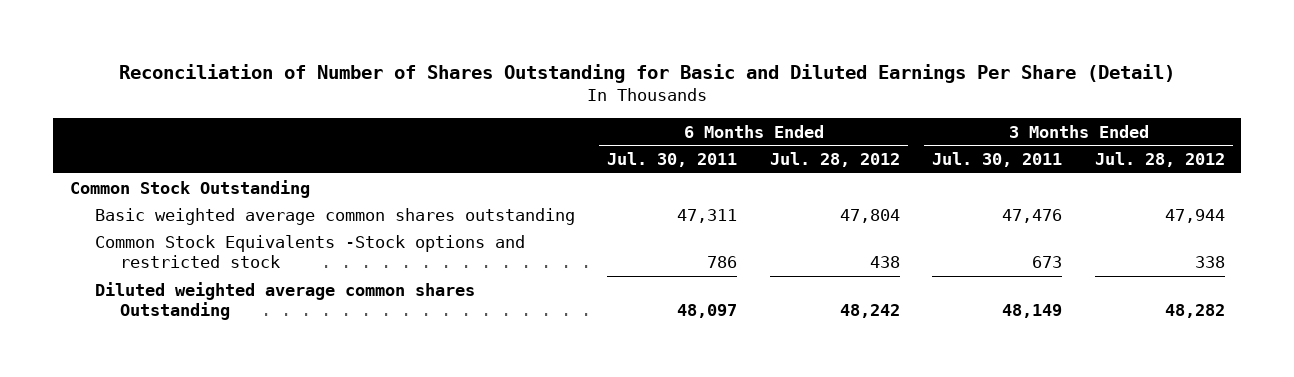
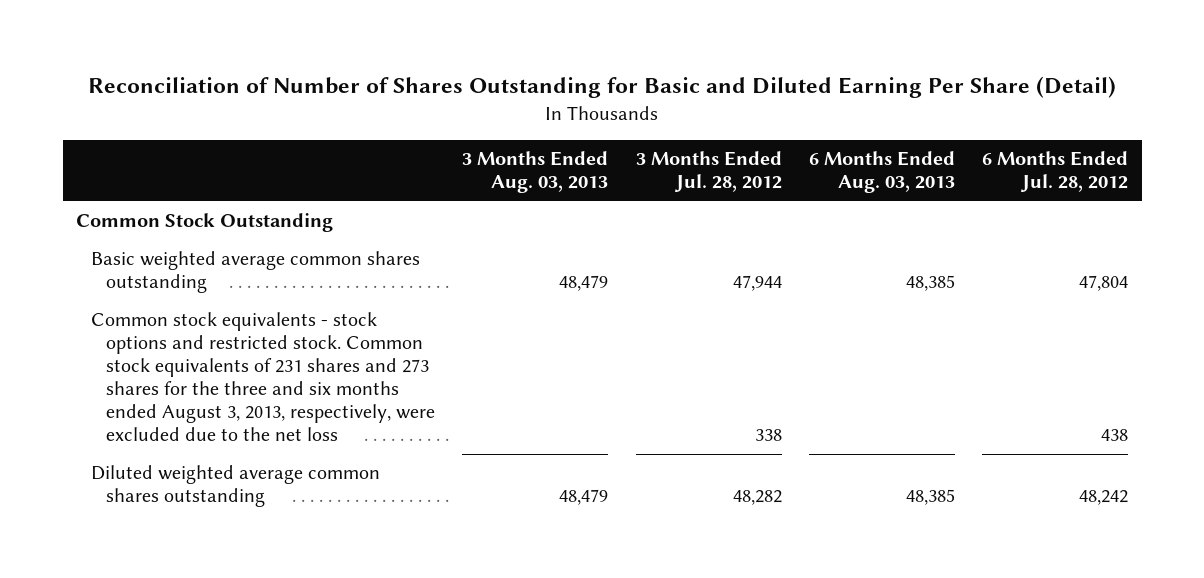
[119,64,1176,84] Reconciliation of Number of Shares Outstanding for Basic and Diluted Earnings Per Share (Detail) -> [88,76,1117,99] Reconciliation of Number of Shares Outstanding for Basic and Diluted Earning Per Share (Detail)
[607,151,738,167] Jul. 30, 2011 -> none
[932,151,1063,167] Jul. 30, 2011 -> none
none -> [462,151,609,194] 3 Months Ended Aug. 03, 2013
none -> [808,151,955,194] 6 Months Ended Aug. 03, 2013
[94,234,525,269] Common Stock Equivalents -Stock options and restricted stock -> [91,312,436,442] Common stock equivalents - stock options and restricted stock. Common stock equivalents of 231 shares and 273 shares for the three and six months ended August 3, 2013, respectively, were excluded due to the net loss
[94,281,475,321] Diluted weighted average common shares Outstanding -> [91,465,381,508] Diluted weighted average common shares outstanding

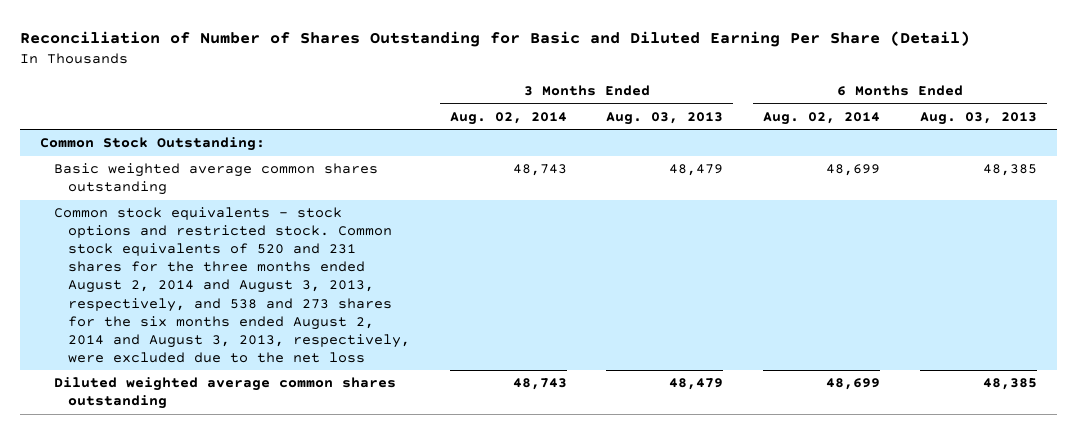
[635,151,782,193] 3 Months Ended Jul. 28, 2012 -> none
[981,151,1128,193] 6 Months Ended Jul. 28, 2012 -> none
none -> [449,111,567,125] Aug. 02, 2014
none -> [763,111,881,125] Aug. 02, 2014
[76,213,334,233] Common Stock Outstanding -> [39,137,265,152] Common Stock Outstanding:
[91,312,436,442] Common stock equivalents - stock options and restricted stock. Common stock equivalents of 231 shares and 273 shares for the three and six months ended August 3, 2013, respectively, were excluded due to the net loss -> [53,207,411,363] Common stock equivalents - stock options and restricted stock. Common stock equivalents of 520 and 231 shares for the three months ended August 2, 2014 and August 3, 2013, respectively, and 538 and 273 shares for the six months ended August 2, 2014 and August 3, 2013, respectively, were excluded due to the net loss

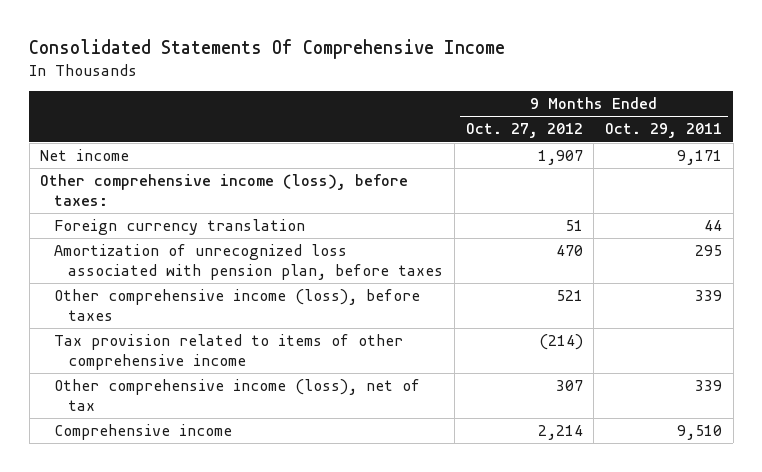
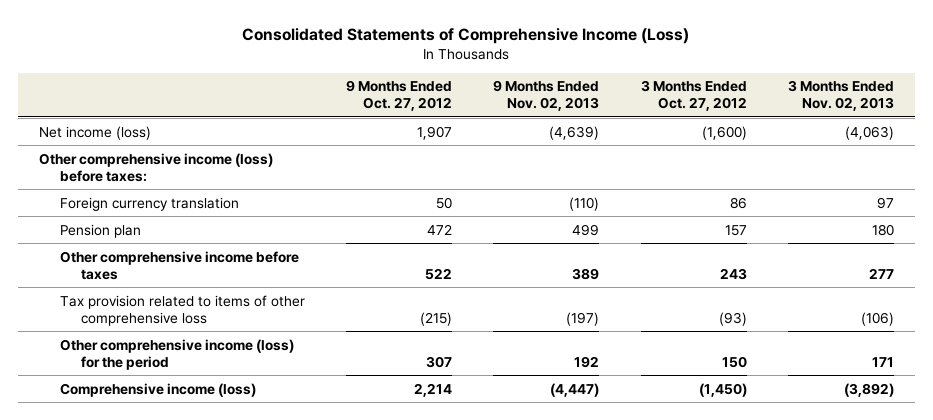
[29,39,506,60] Consolidated Statements Of Comprehensive Income -> [242,27,690,44] Consolidated Statements of Comprehensive Income (Loss)
[604,123,722,139] Oct. 29, 2011 -> none
none -> [493,80,600,112] 9 Months Ended Nov. 02, 2013
none -> [640,80,747,112] 3 Months Ended Oct. 27, 2012
none -> [788,80,895,112] 3 Months Ended Nov. 02, 2013
[54,244,444,280] Amortization of unrecognized loss associated with pension plan, before taxes -> none
[40,149,130,162] Net income -> [38,125,151,140] Net income (loss)
[40,174,409,206] Other comprehensive income (loss), before taxes: -> [38,152,273,182] Other comprehensive income (loss) before taxes:
[564,220,583,232] 51 -> [436,196,453,209] 50
none -> [59,223,141,238] Pension plan
[54,289,421,321] Other comprehensive income (loss), before taxes -> [59,250,299,280] Other comprehensive income before taxes
[555,290,583,302] 521 -> [425,267,453,280] 522
[54,334,404,370] Tax provision related to items of other comprehensive income -> [59,294,305,326] Tax provision related to items of other comprehensive loss
[538,334,583,351] (214) -> [420,311,453,326] (215)
[54,379,421,411] Other comprehensive income (loss), net of tax -> [59,338,294,370] Other comprehensive income (loss) for the period
[54,424,233,441] Comprehensive income -> [59,382,256,397] Comprehensive income (loss)

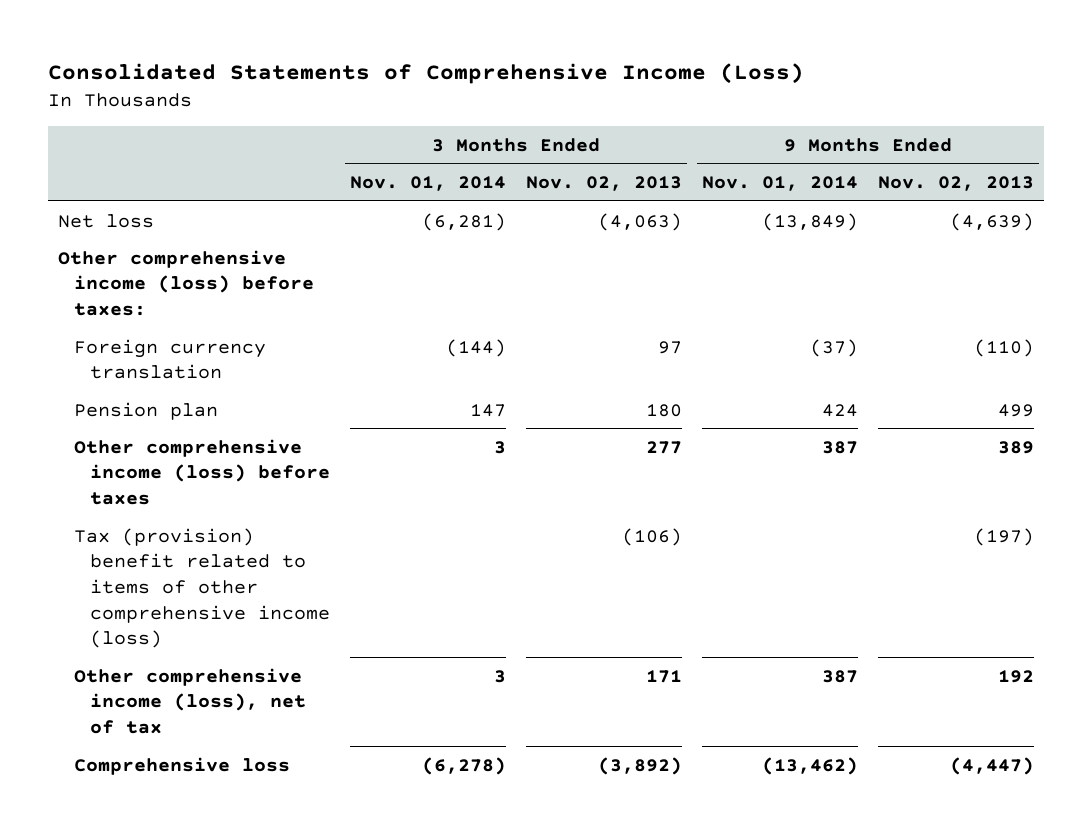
[346,80,453,112] 9 Months Ended Oct. 27, 2012 -> none
[640,80,747,112] 3 Months Ended Oct. 27, 2012 -> none
none -> [349,176,506,192] Nov. 01, 2014
none -> [701,176,858,192] Nov. 01, 2014
[38,125,151,140] Net income (loss) -> [57,213,154,228] Net loss
[59,250,299,280] Other comprehensive income before taxes -> [73,438,330,505] Other comprehensive income (loss) before taxes
[59,294,305,326] Tax provision related to items of other comprehensive loss -> [73,527,330,649] Tax (provision) benefit related to items of other comprehensive income (loss)
[59,338,294,370] Other comprehensive income (loss) for the period -> [73,667,306,734] Other comprehensive income (loss), net of tax
[59,382,256,397] Comprehensive income (loss) -> [73,756,290,775] Comprehensive loss

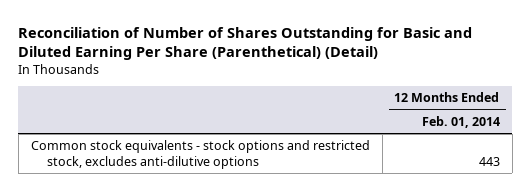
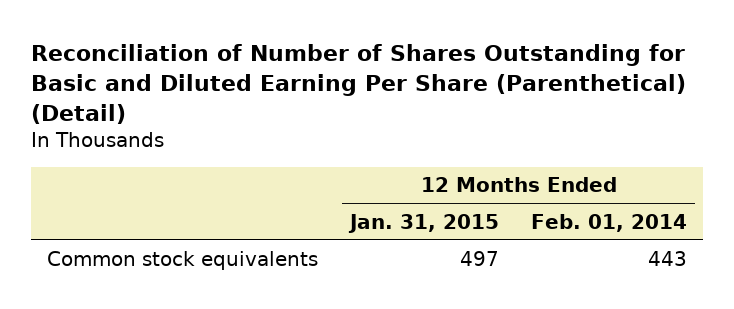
none -> [348,213,500,233] Jan. 31, 2015
[30,140,370,169] Common stock equivalents - stock options and restricted stock, excludes anti-dilutive options -> [47,251,319,271] Common stock equivalents

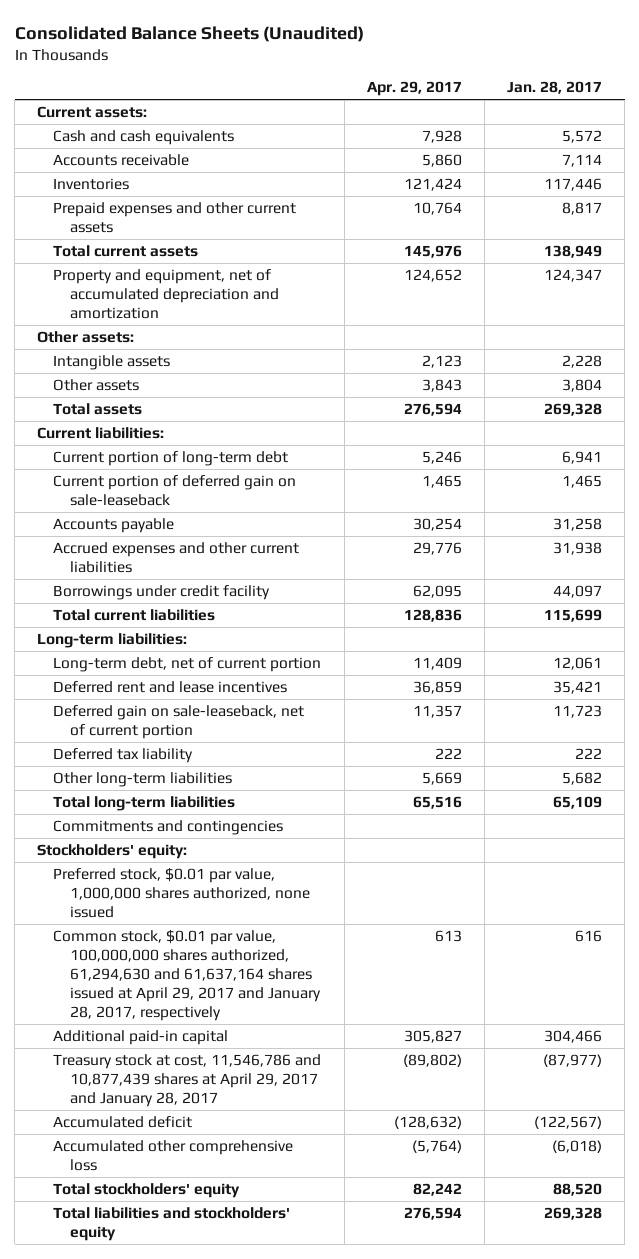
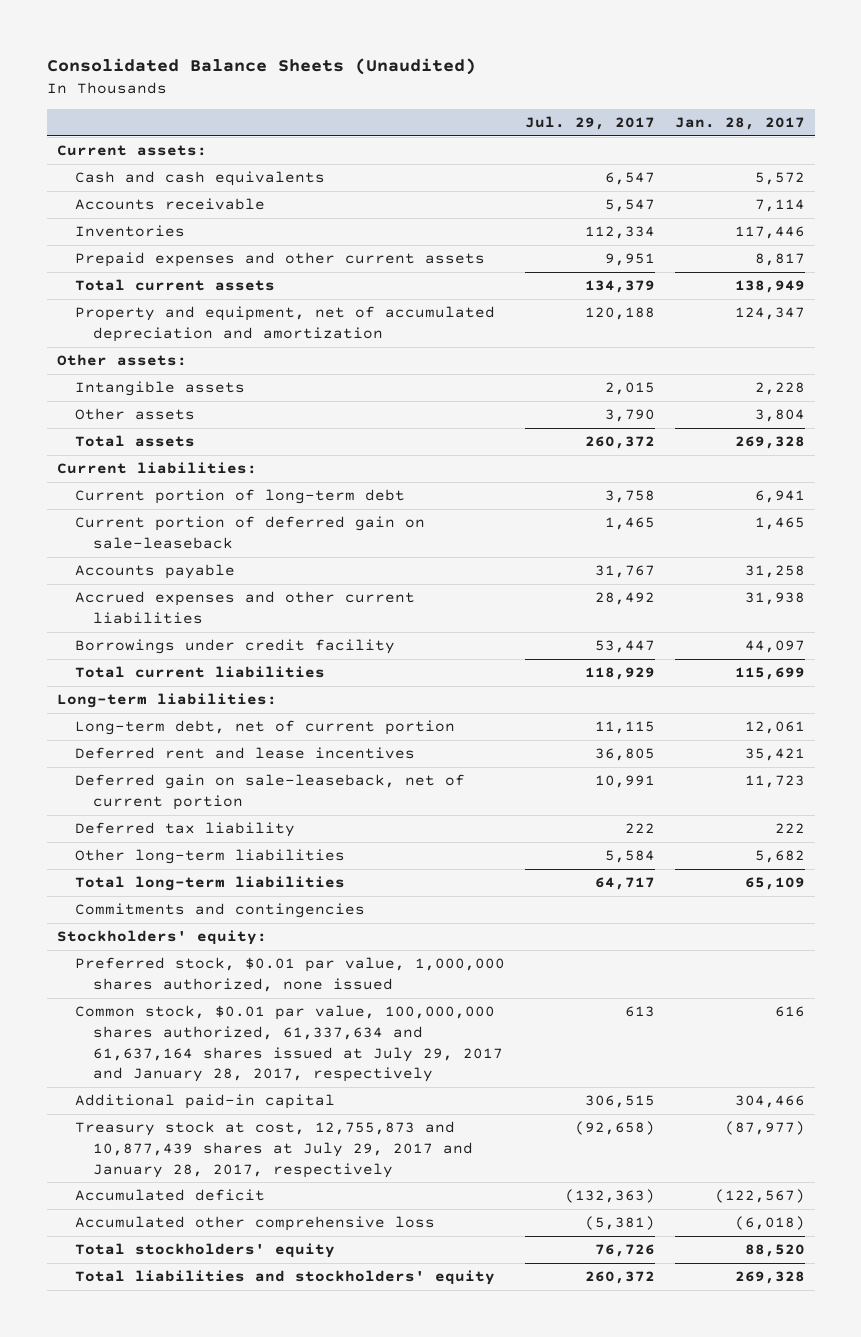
[366,81,462,97] Apr. 29, 2017 -> none
none -> [524,116,655,131] Jul. 29, 2017
[53,930,321,1021] Common stock, $0.01 par value, 100,000,000 shares authorized, 61,294,630 and 61,637,164 shares issued at April 29, 2017 and January 28, 2017, respectively -> [74,1005,503,1083] Common stock, $0.01 par value, 100,000,000 shares authorized, 61,337,634 and 61,637,164 shares issued at July 29, 2017 and January 28, 2017, respectively
[53,1054,322,1107] Treasury stock at cost, 11,546,786 and 10,877,439 shares at April 29, 2017 and January 28, 2017 -> [74,1121,473,1178] Treasury stock at cost, 12,755,873 and 10,877,439 shares at July 29, 2017 and January 28, 2017, respectively

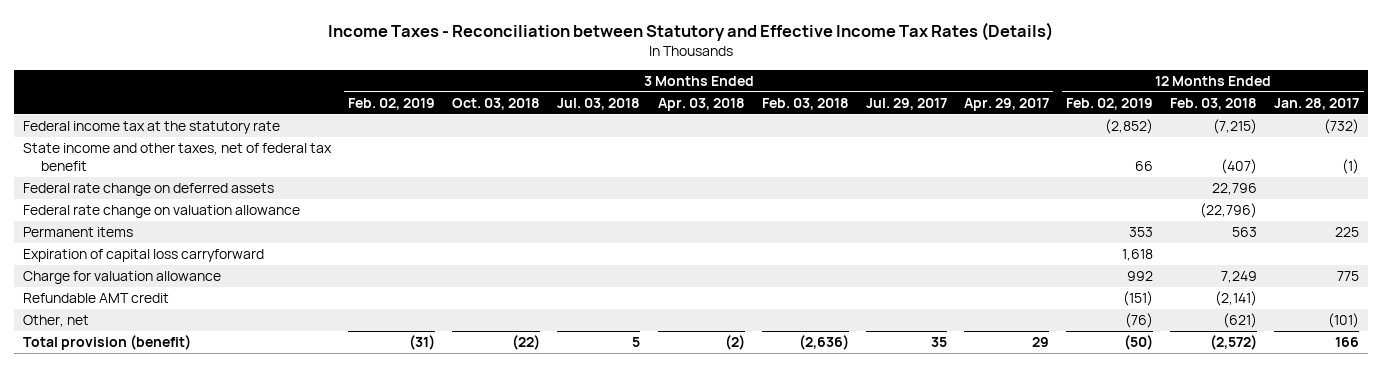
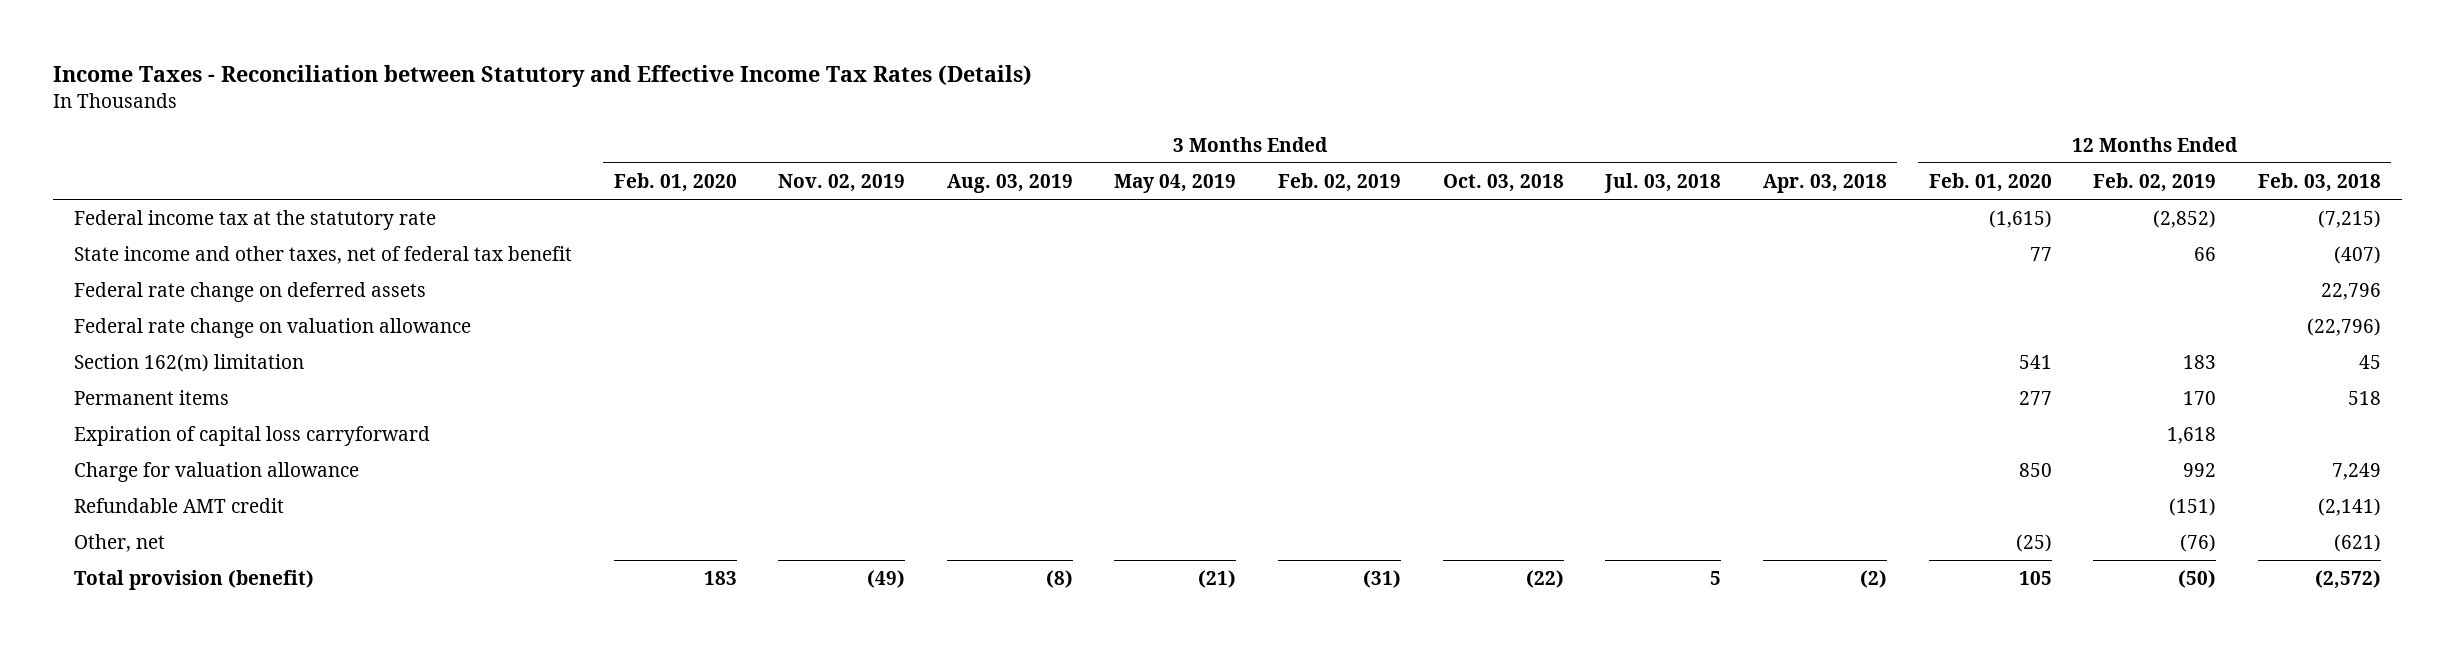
[761,98,849,111] Feb. 03, 2018 -> none
[865,98,947,111] Jul. 29, 2017 -> none
[964,98,1050,112] Apr. 29, 2017 -> none
[1274,98,1360,111] Jan. 28, 2017 -> none
none -> [613,172,737,192] Feb. 01, 2020
none -> [778,173,906,192] Nov. 02, 2019
none -> [946,173,1073,193] Aug. 03, 2019
none -> [1114,173,1237,193] May 04, 2019
none -> [1928,172,2052,192] Feb. 01, 2020
none -> [73,353,304,372] Section 162(m) limitation
[1129,227,1154,238] 353 -> [2183,390,2217,405] 170
[1232,227,1258,238] 563 -> [2347,390,2381,405] 518

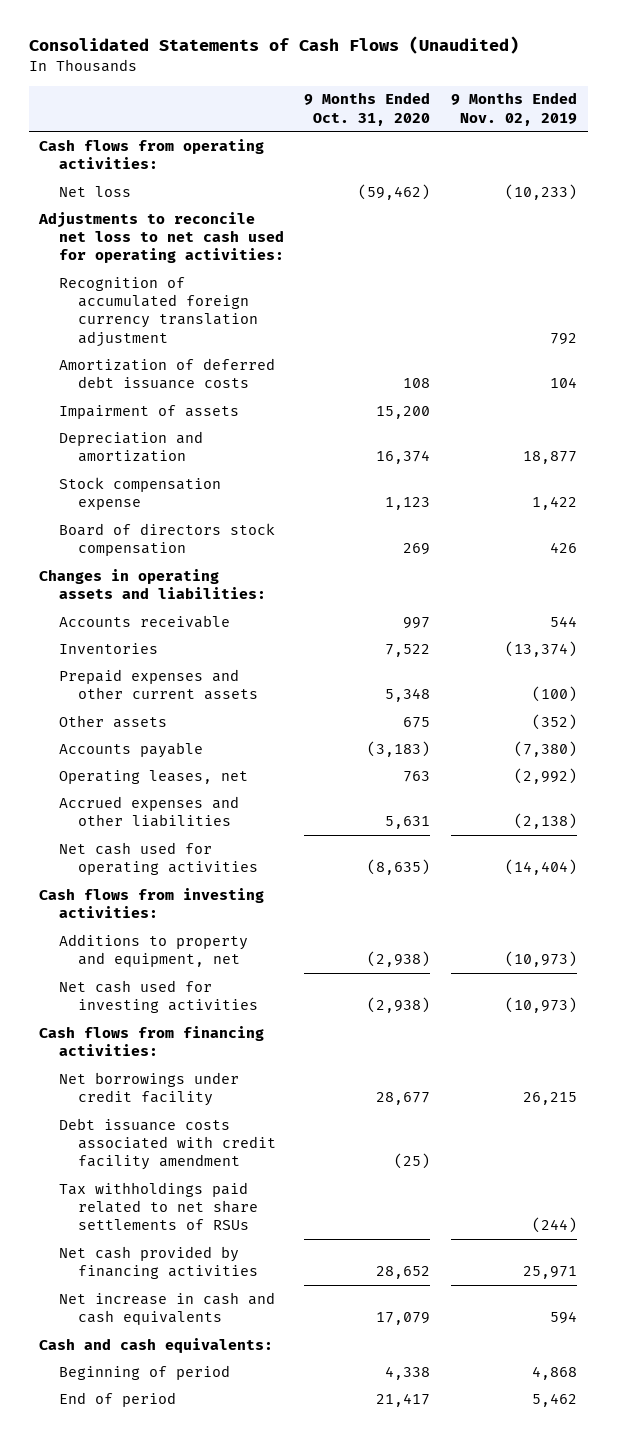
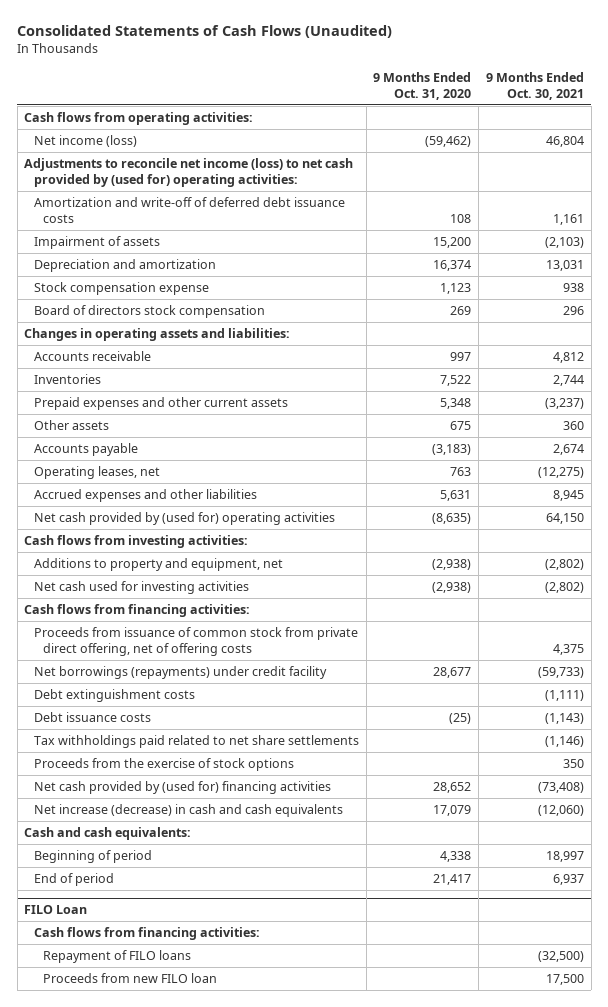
[451,92,578,126] 9 Months Ended Nov. 02, 2019 -> none
none -> [485,71,584,100] 9 Months Ended Oct. 30, 2021
[58,276,258,347] Recognition of accumulated foreign currency translation adjustment -> none
[58,185,131,197] Net loss -> [33,135,137,148] Net income (loss)
[38,211,284,264] Adjustments to reconcile net loss to net cash used for operating activities: -> [24,158,354,188] Adjustments to reconcile net income (loss) to net cash provided by (used for) operating activities:
[58,357,275,390] Amortization of deferred debt issuance costs -> [33,197,345,224] Amortization and write-off of deferred debt issuance costs
[58,841,258,876] Net cash used for operating activities -> [33,512,335,526] Net cash provided by (used for) operating activities
none -> [33,627,358,657] Proceeds from issuance of common stock from private direct offering, net of offering costs
[58,1071,239,1107] Net borrowings under credit facility -> [33,666,327,680] Net borrowings (repayments) under credit facility
none -> [33,689,195,703] Debt extinguishment costs
[58,1117,276,1171] Debt issuance costs associated with credit facility amendment -> [33,712,151,723] Debt issuance costs
[58,1181,258,1231] Tax withholdings paid related to net share settlements of RSUs -> [33,735,359,749] Tax withholdings paid related to net share settlements
none -> [33,758,294,772] Proceeds from the exercise of stock options
[58,1245,258,1280] Net cash provided by financing activities -> [33,781,331,795] Net cash provided by (used for) financing activities
[58,1291,275,1326] Net increase in cash and cash equivalents -> [33,804,343,818] Net increase (decrease) in cash and cash equivalents
none -> [24,905,88,915] FILO Loan
none -> [33,927,260,941] Cash flows from financing activities:
none -> [43,950,192,964] Repayment of FILO loans
none -> [43,973,218,984] Proceeds from new FILO loan

